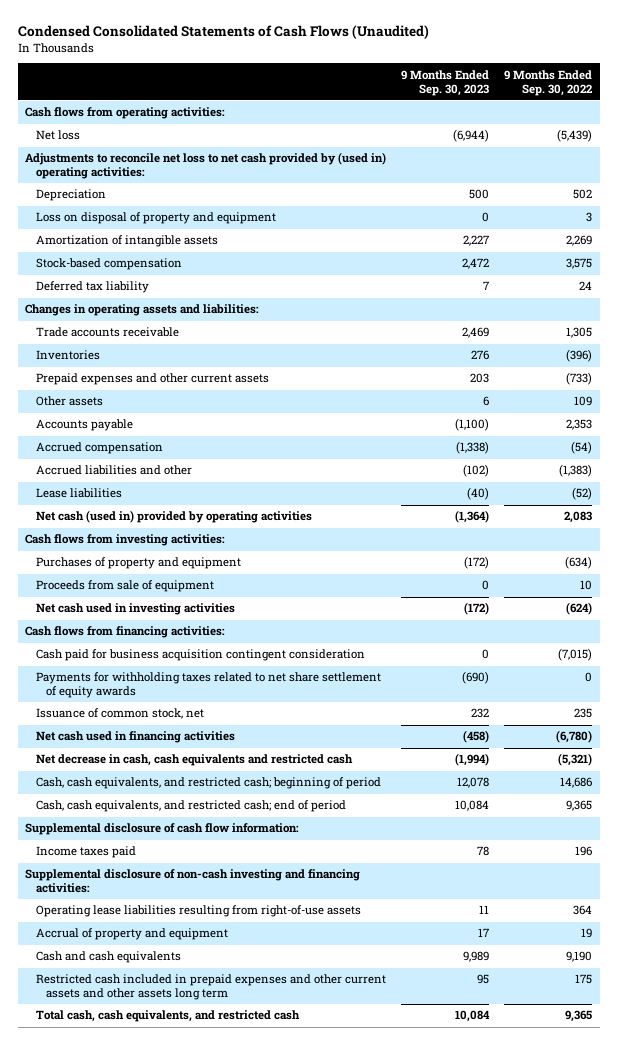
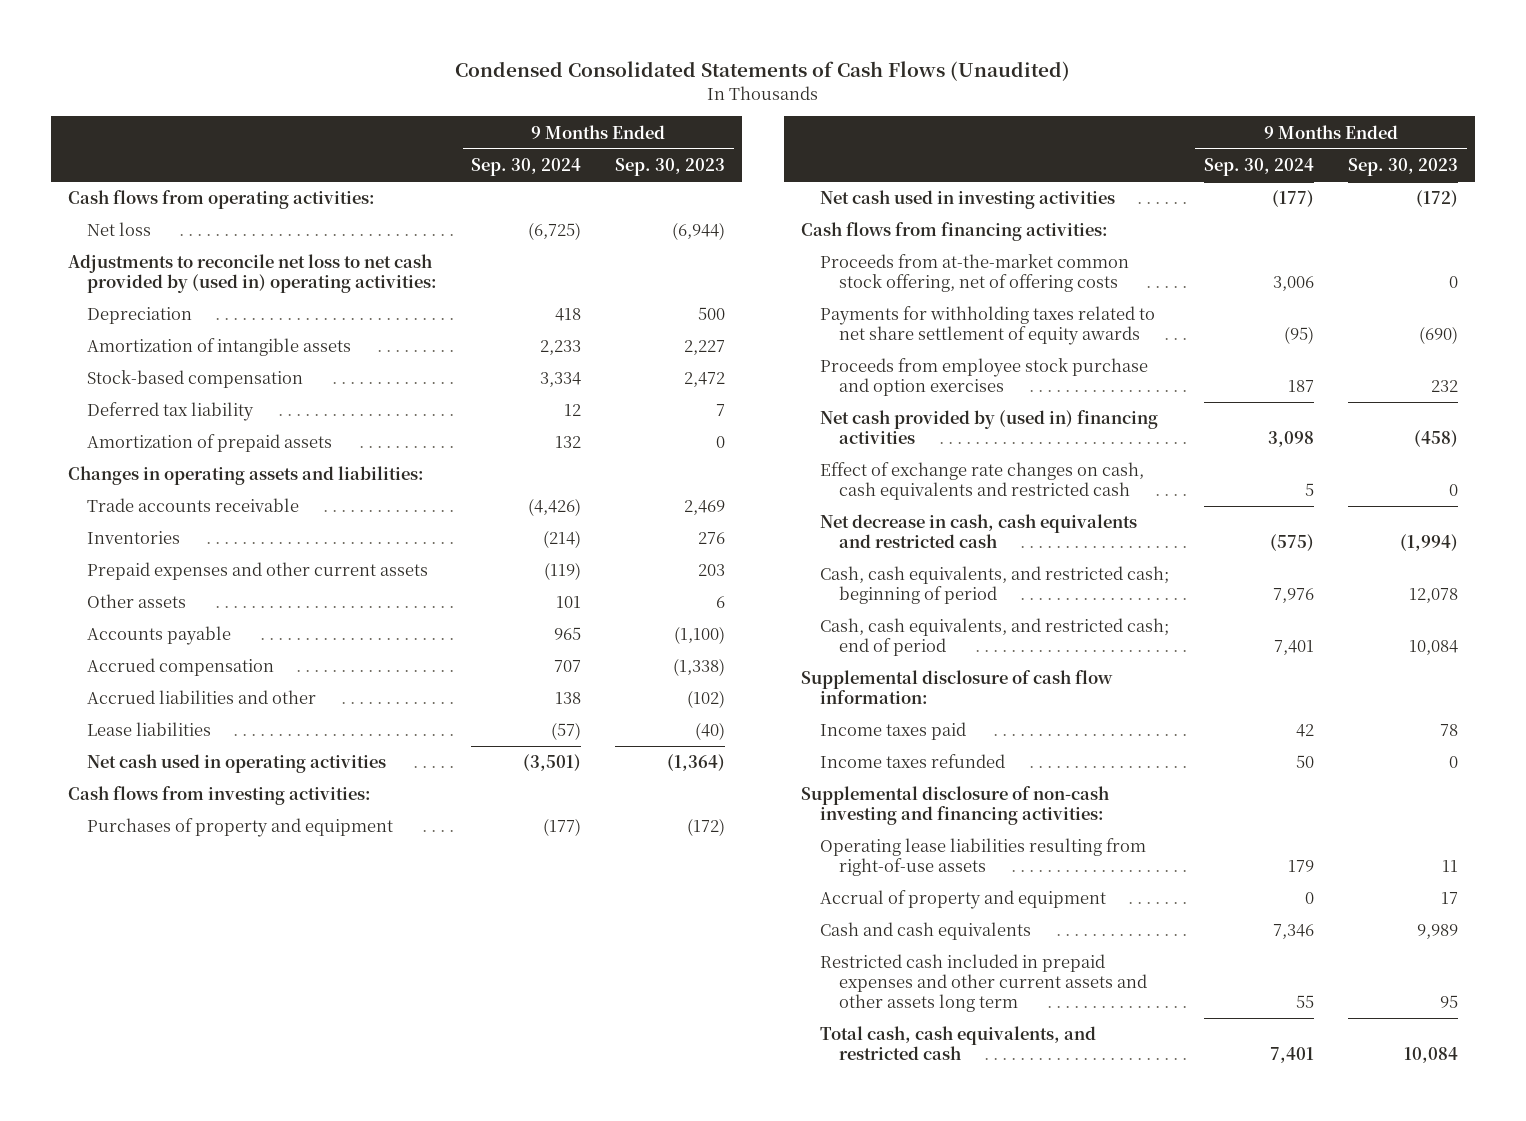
[504,69,593,96] 9 Months Ended Sep. 30, 2022 -> none
none -> [471,158,582,177] Sep. 30, 2024
[35,212,276,225] Loss on disposal of property and equipment -> none
none -> [87,434,333,453] Amortization of prepaid assets
[35,510,312,524] Net cash (used in) provided by operating activities -> [87,754,387,774] Net cash used in operating activities
[35,580,214,593] Proceeds from sale of equipment -> none
[35,649,365,662] Cash paid for business acquisition contingent consideration -> none
none -> [819,254,1129,293] Proceeds from at-the-market common stock offering, net of offering costs
[35,708,204,720] Issuance of common stock, net -> [819,358,1148,397] Proceeds from employee stock purchase and option exercises
[35,731,235,744] Net cash used in financing activities -> [819,410,1158,445] Net cash provided by (used in) financing activities
none -> [819,462,1144,501] Effect of exchange rate changes on cash, cash equivalents and restricted cash
none -> [819,754,1005,769] Income taxes refunded

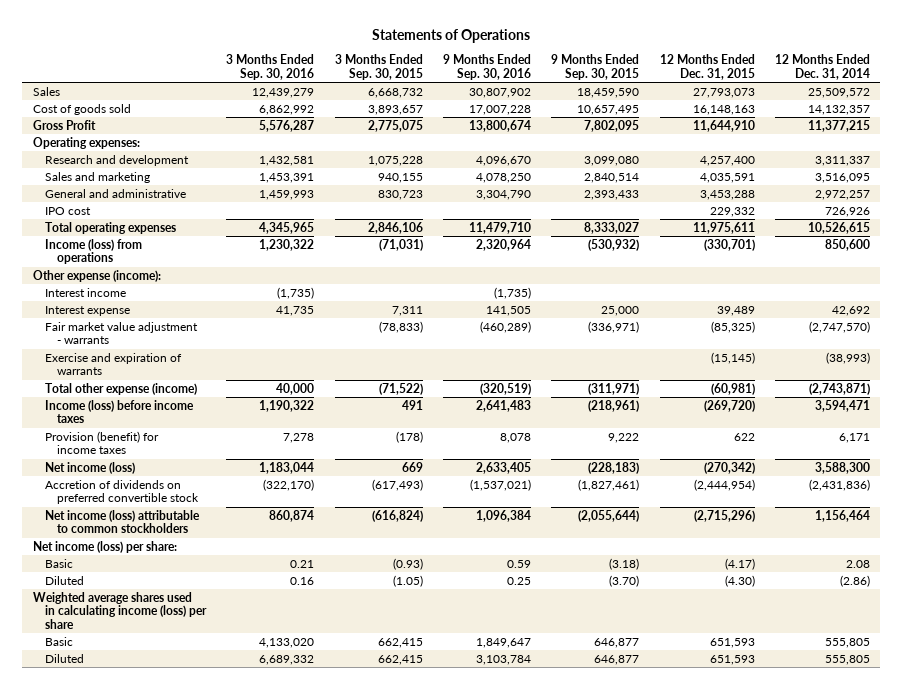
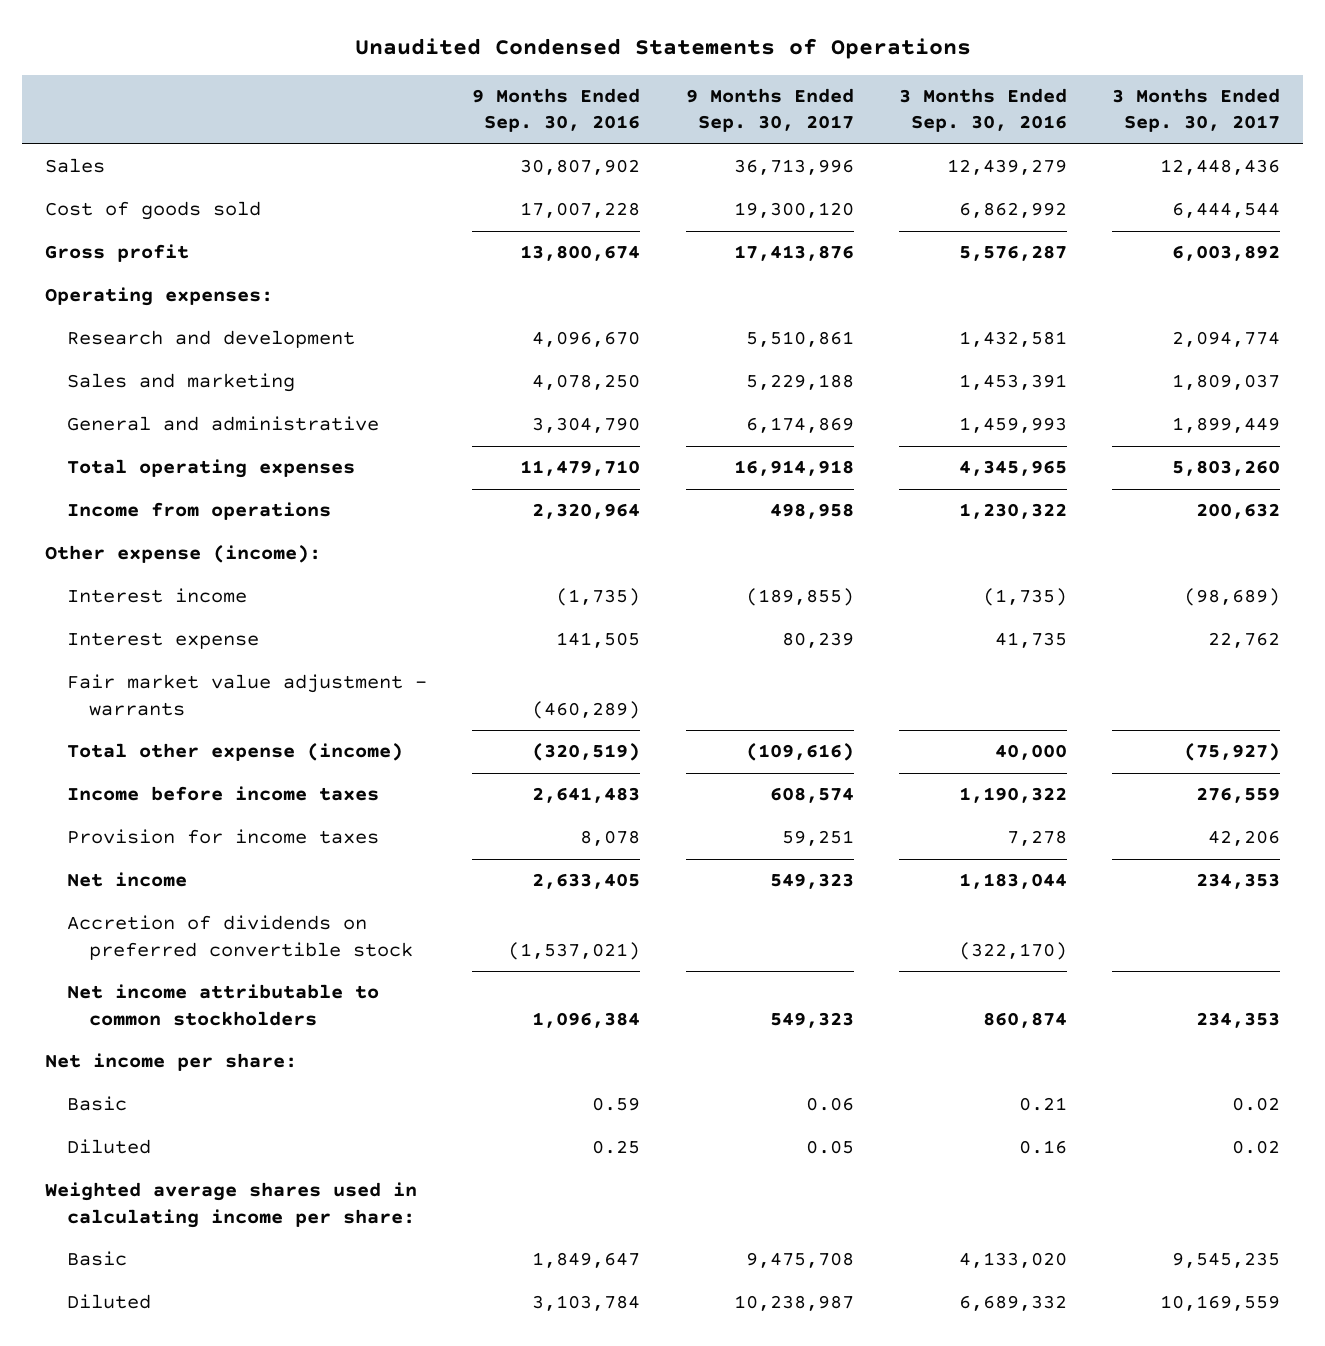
[372,29,531,44] Statements of Operations -> [354,38,971,60] Unaudited Condensed Statements of Operations
[334,54,423,81] 3 Months Ended Sep. 30, 2015 -> none
[551,54,640,81] 9 Months Ended Sep. 30, 2015 -> none
[659,54,755,81] 12 Months Ended Dec. 31, 2015 -> none
[775,54,871,81] 12 Months Ended Dec. 31, 2014 -> none
none -> [685,87,854,133] 9 Months Ended Sep. 30, 2017
none -> [1112,87,1281,133] 3 Months Ended Sep. 30, 2017
[32,119,96,130] Gross Profit -> [44,244,189,263] Gross profit
[44,206,91,215] IPO cost -> none
[44,238,142,265] Income (loss) from operations -> [66,502,331,521] Income from operations
[44,352,182,376] Exercise and expiration of warrants -> none
[44,399,194,424] Income (loss) before income taxes -> [66,786,379,802] Income before income taxes
[44,430,159,455] Provision (benefit) for income taxes -> [66,829,379,845] Provision for income taxes
[44,461,135,474] Net income (loss) -> [66,872,187,888] Net income
[44,509,200,534] Net income (loss) attributable to common stockholders -> [66,984,379,1026] Net income attributable to common stockholders
[32,540,177,553] Net income (loss) per share: -> [44,1053,297,1072] Net income per share:
[32,591,207,630] Weighted average shares used in calculating income (loss) per share -> [44,1182,417,1228] Weighted average shares used in calculating income per share:

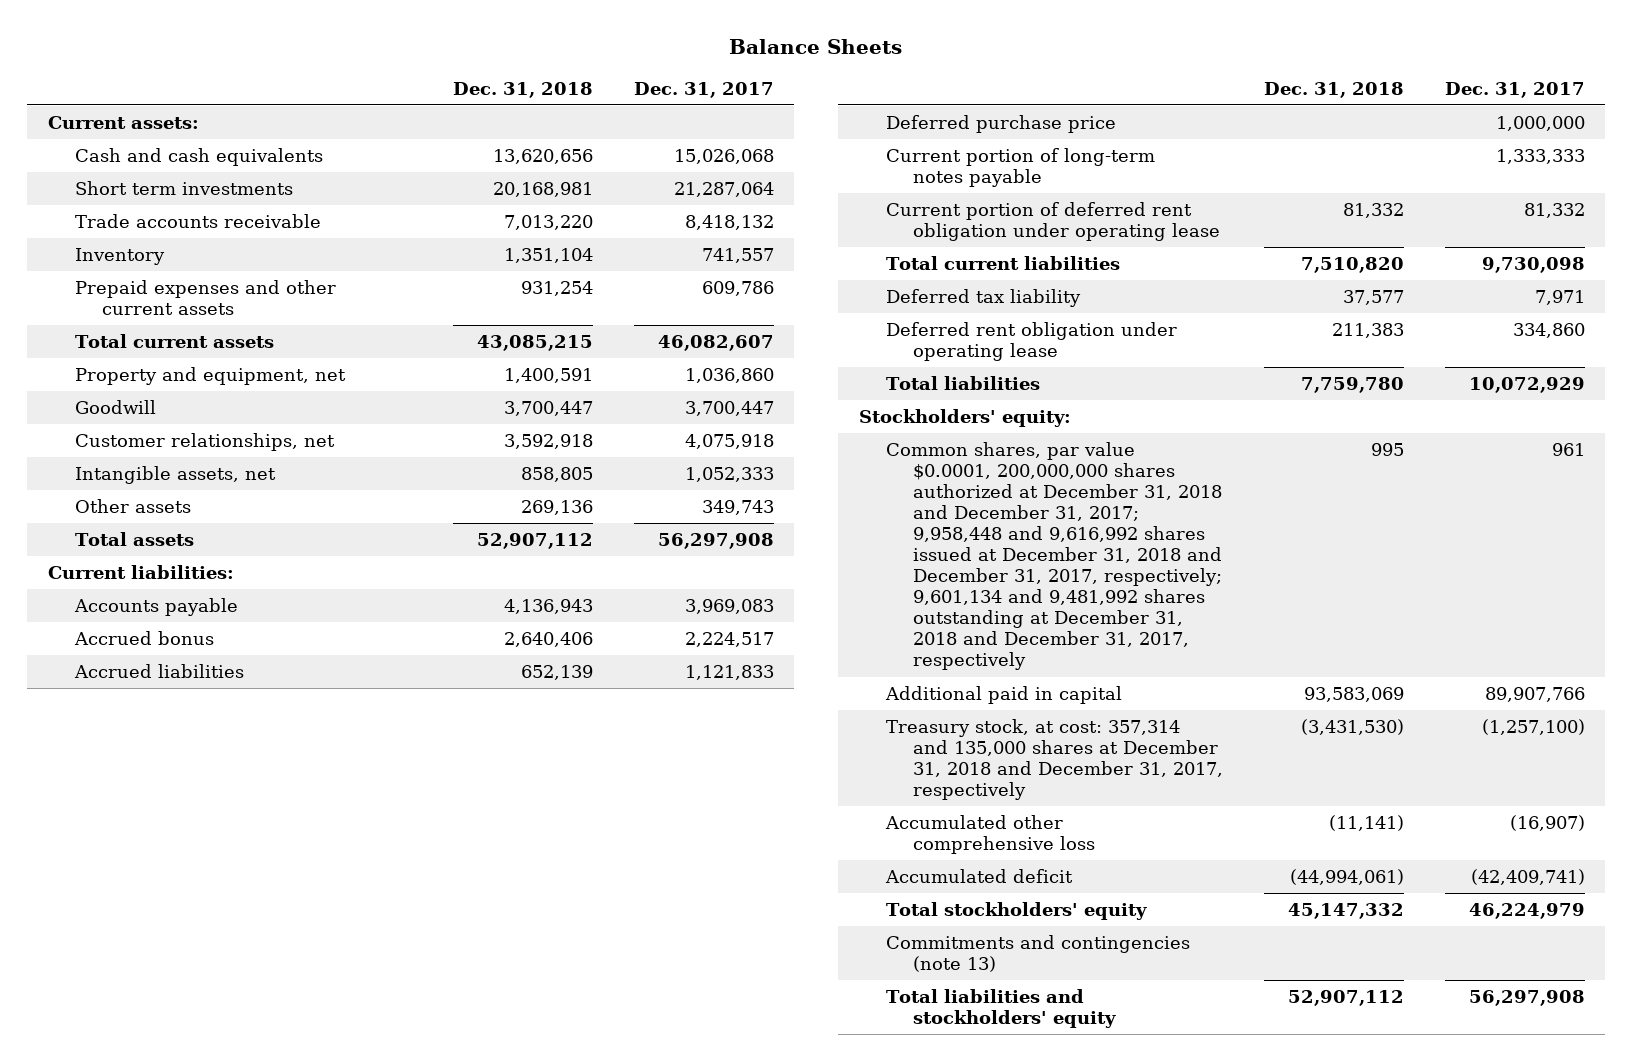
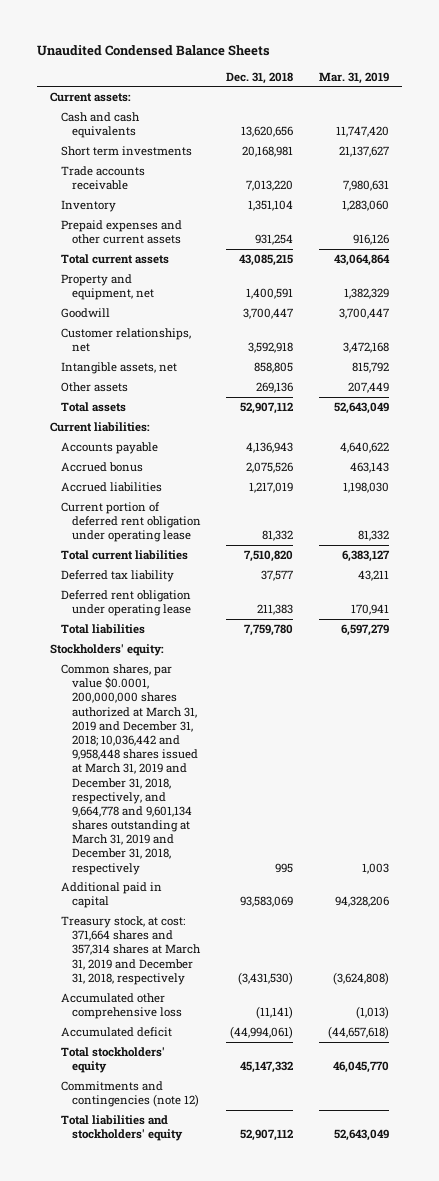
[729,39,903,55] Balance Sheets -> [37,44,271,56] Unaudited Condensed Balance Sheets
[633,81,774,98] Dec. 31, 2017 -> none
none -> [318,71,389,84] Mar. 31, 2019
[885,115,1116,134] Deferred purchase price -> none
[885,148,1155,188] Current portion of long-term notes payable -> none
[503,632,593,648] 2,640,406 -> [246,462,294,474] 2,075,526
[520,665,593,681] 652,139 -> [249,482,294,494] 1,217,019
[885,442,1222,671] Common shares, par value $0.0001, 200,000,000 shares authorized at December 31, 2018 and December 31, 2017; 9,958,448 and 9,616,992 shares issued at December 31, 2018 and December 31, 2017, respectively; 9,601,134 and 9,481,992 shares outstanding at December 31, 2018 and December 31, 2017, respectively -> [60,664,198,875] Common shares, par value $0.0001, 200,000,000 shares authorized at March 31, 2019 and December 31, 2018; 10,036,442 and 9,958,448 shares issued at March 31, 2019 and December 31, 2018, respectively, and 9,664,778 and 9,601,134 shares outstanding at March 31, 2019 and December 31, 2018, respectively
[885,719,1223,801] Treasury stock, at cost: 357,314 and 135,000 shares at December 31, 2018 and December 31, 2017, respectively -> [60,916,201,985] Treasury stock, at cost: 371,664 shares and 357,314 shares at March 31, 2019 and December 31, 2018, respectively
[885,935,1190,973] Commitments and contingencies (note 13) -> [60,1081,199,1108] Commitments and contingencies (note 12)

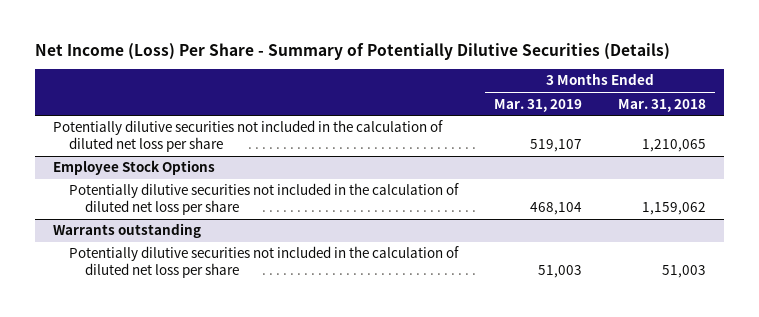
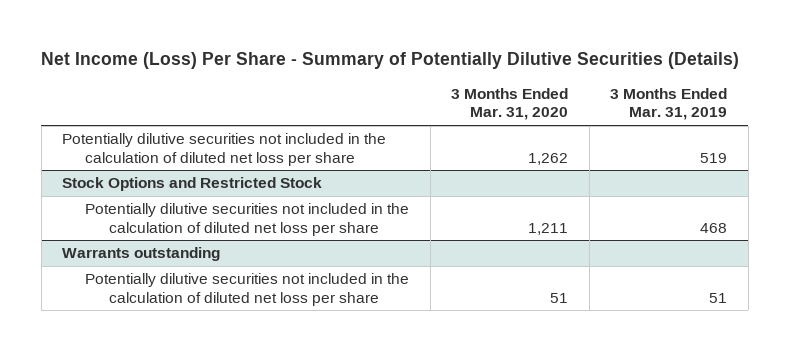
[618,98,707,112] Mar. 31, 2018 -> none
none -> [451,87,569,121] 3 Months Ended Mar. 31, 2020
[52,160,215,176] Employee Stock Options -> none
[530,139,583,153] 519,107 -> [700,152,728,163] 519
none -> [62,177,323,192] Stock Options and Restricted Stock
[530,202,583,216] 468,104 -> [700,222,728,233] 468
[538,265,583,279] 51,003 -> [709,292,728,303] 51

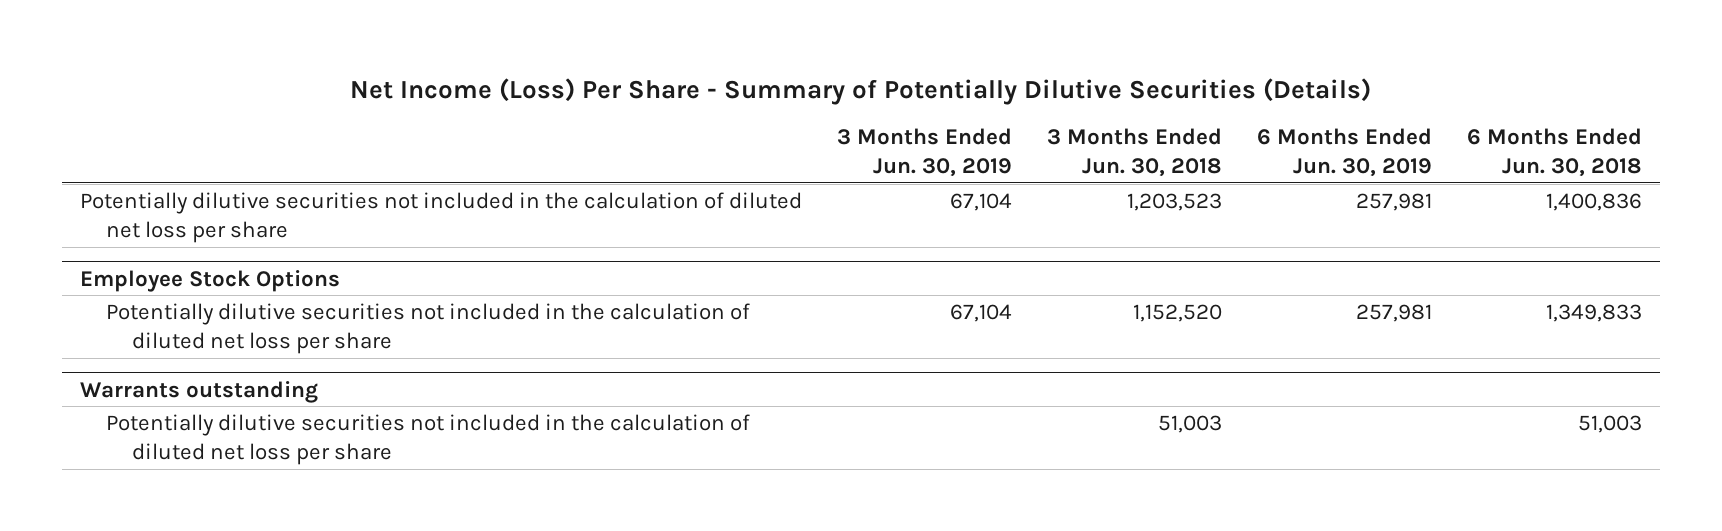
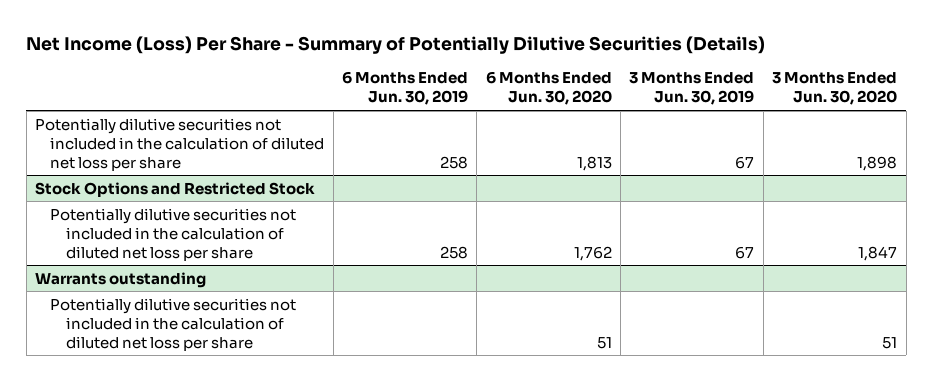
[1047,128,1223,178] 3 Months Ended Jun. 30, 2018 -> none
[1467,128,1643,178] 6 Months Ended Jun. 30, 2018 -> none
none -> [485,71,612,106] 6 Months Ended Jun. 30, 2020
none -> [772,72,898,106] 3 Months Ended Jun. 30, 2020
[79,269,340,292] Employee Stock Options -> none
[950,193,1013,212] 67,104 -> [735,155,755,169] 67
[1356,193,1433,212] 257,981 -> [440,155,469,169] 258
none -> [35,181,316,197] Stock Options and Restricted Stock
[950,304,1013,323] 67,104 -> [735,245,755,259] 67
[1356,304,1433,323] 257,981 -> [440,245,469,259] 258

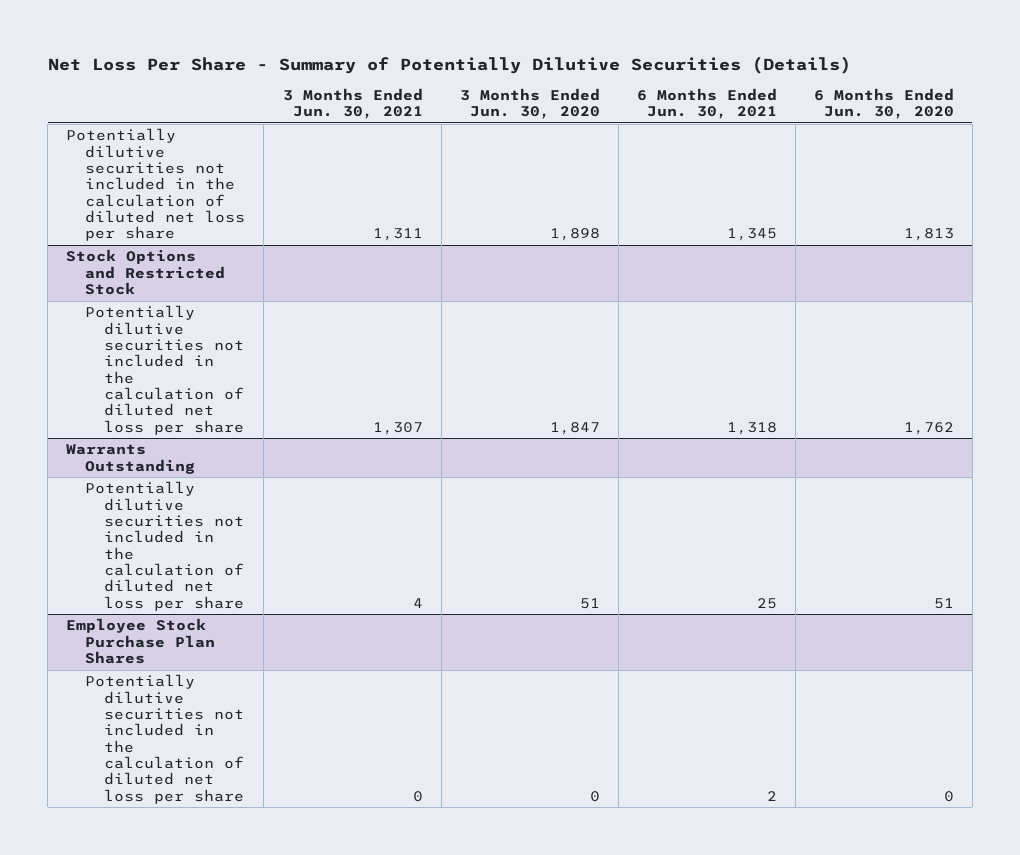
[26,35,766,54] Net Income (Loss) Per Share - Summary of Potentially Dilutive Securities (Details) -> [47,55,851,74] Net Loss Per Share - Summary of Potentially Dilutive Securities (Details)
[342,71,469,106] 6 Months Ended Jun. 30, 2019 -> none
[629,72,755,106] 3 Months Ended Jun. 30, 2019 -> none
none -> [282,87,423,120] 3 Months Ended Jun. 30, 2021
none -> [636,87,777,120] 6 Months Ended Jun. 30, 2021
[35,271,207,288] Warrants outstanding -> [66,444,196,474] Warrants Outstanding
none -> [66,618,216,664] Employee Stock Purchase Plan Shares
none -> [85,674,245,804] Potentially dilutive securities not included in the calculation of diluted net loss per share

